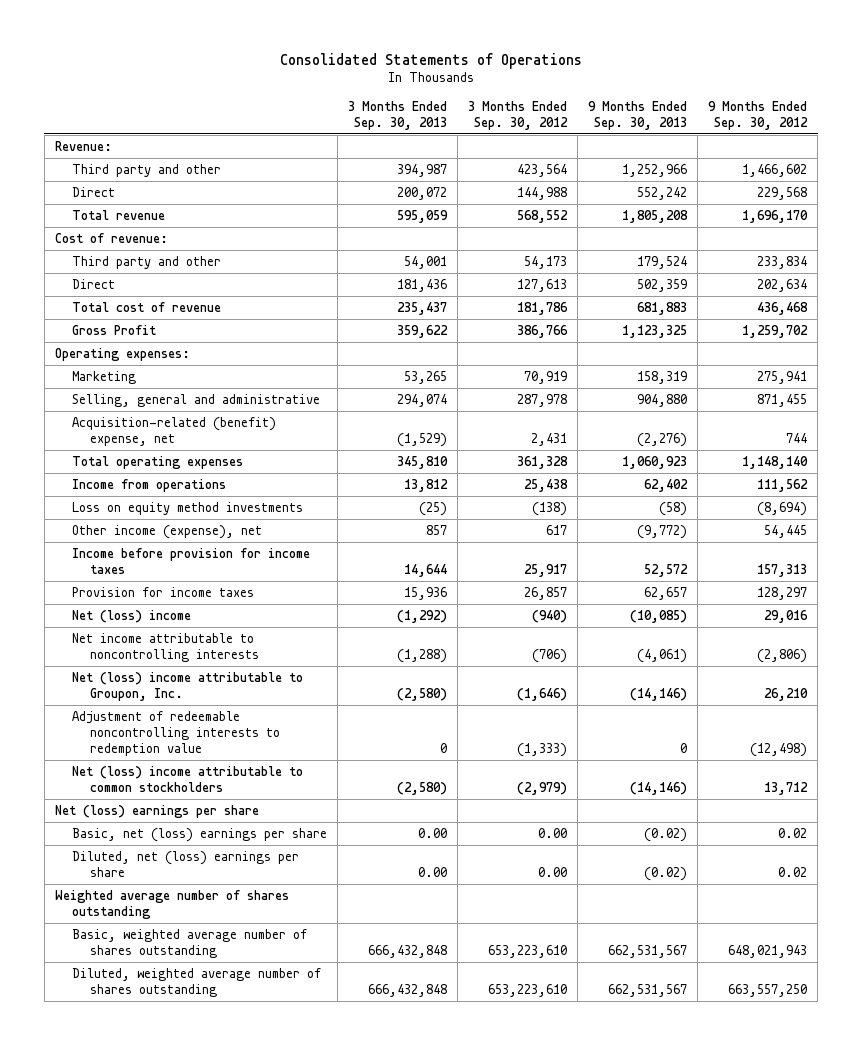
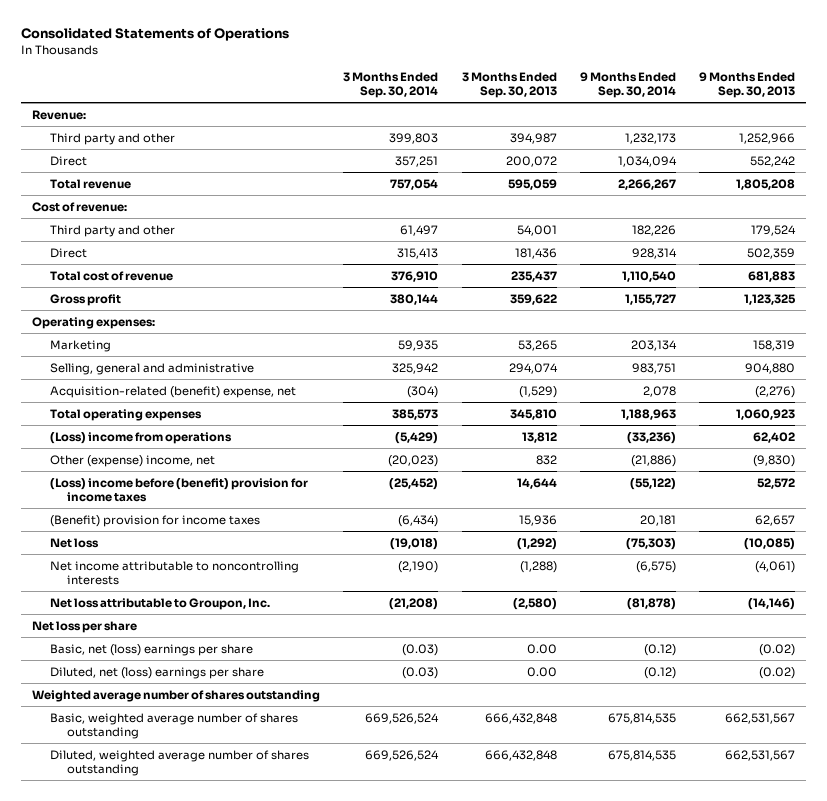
[468,100,569,130] 3 Months Ended Sep. 30, 2012 -> none
[708,100,809,130] 9 Months Ended Sep. 30, 2012 -> none
none -> [343,71,439,98] 3 Months Ended Sep. 30, 2014
none -> [579,71,676,98] 9 Months Ended Sep. 30, 2014
[72,325,157,336] Gross Profit -> [49,293,121,306] Gross profit
[72,502,304,516] Loss on equity method investments -> none
[72,479,227,493] Income from operations -> [49,431,232,444] (Loss) income from operations
[72,525,263,540] Other income (expense), net -> [49,454,215,467] Other (expense) income, net
[426,525,448,536] 857 -> [535,454,557,465] 832
[637,525,688,540] (9,772) -> [752,454,795,467] (9,830)
[72,548,311,574] Income before provision for income taxes -> [49,477,308,502] (Loss) income before (benefit) provision for income taxes
[72,587,255,598] Provision for income taxes -> [49,514,260,527] (Benefit) provision for income taxes
[72,610,192,624] Net (loss) income -> [49,537,99,548] Net loss
[72,711,280,756] Adjustment of redeemable noncontrolling interests to redemption value -> none
[72,766,304,792] Net (loss) income attributable to common stockholders -> none
[72,672,304,701] Net (loss) income attributable to Groupon, Inc. -> [49,597,270,610] Net loss attributable to Groupon, Inc.
[54,805,259,819] Net (loss) earnings per share -> [32,620,138,633] Net loss per share

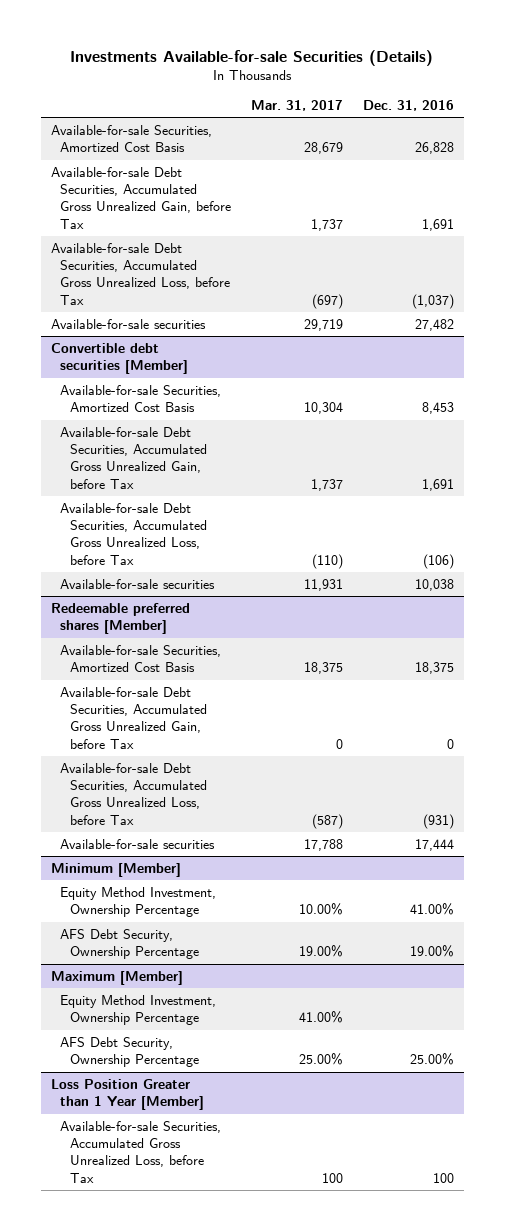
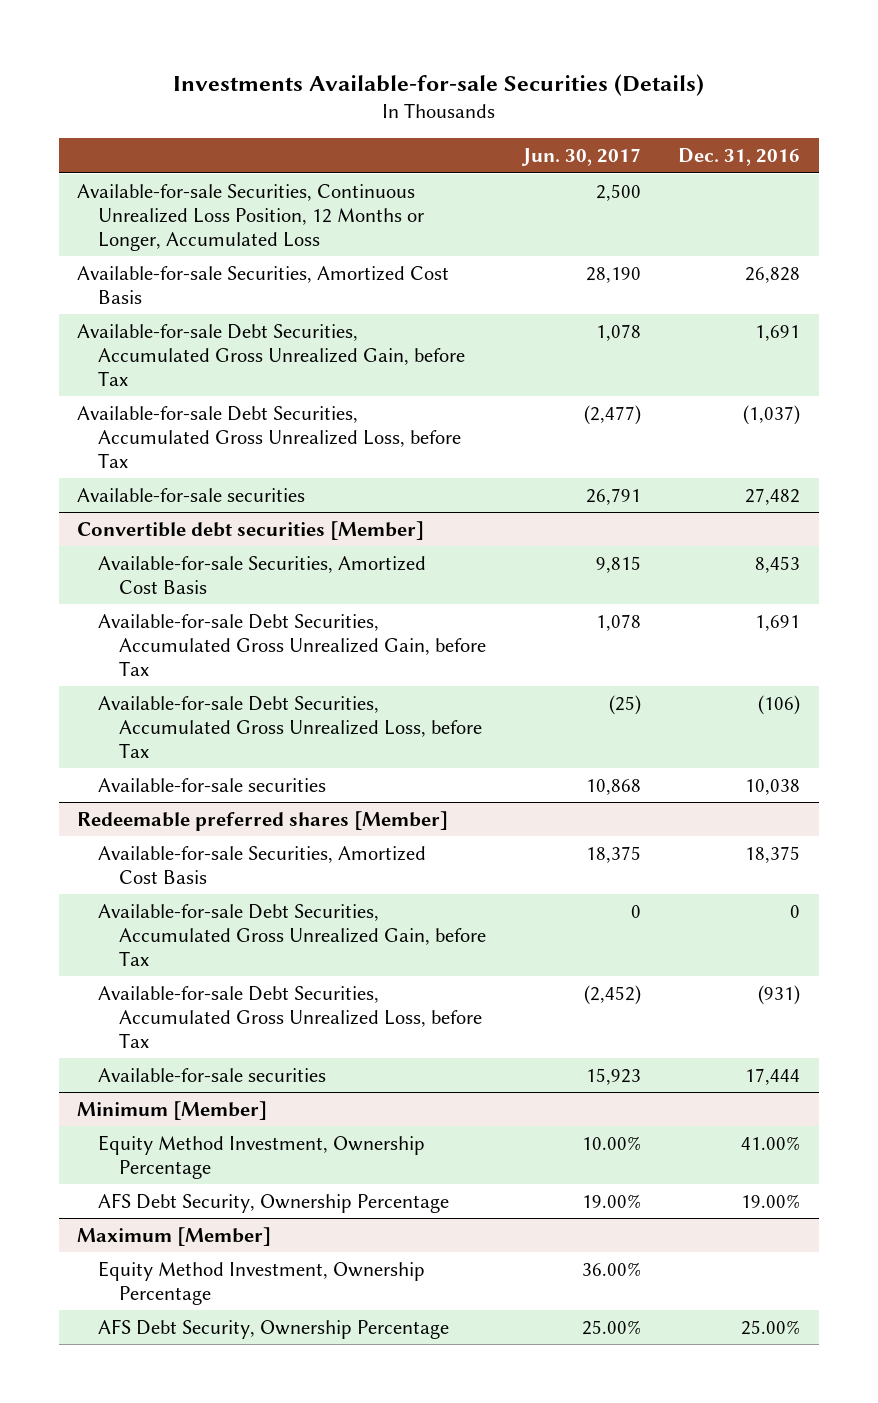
[251,99,344,111] Mar. 31, 2017 -> none
none -> [521,148,642,167] Jun. 30, 2017
none -> [77,183,425,251] Available-for-sale Securities, Continuous Unrealized Loss Position, 12 Months or Longer, Accumulated Loss
[50,1078,205,1111] Loss Position Greater than 1 Year [Member] -> none
[60,1120,222,1183] Available-for-sale Securities, Accumulated Gross Unrealized Loss, before Tax -> none

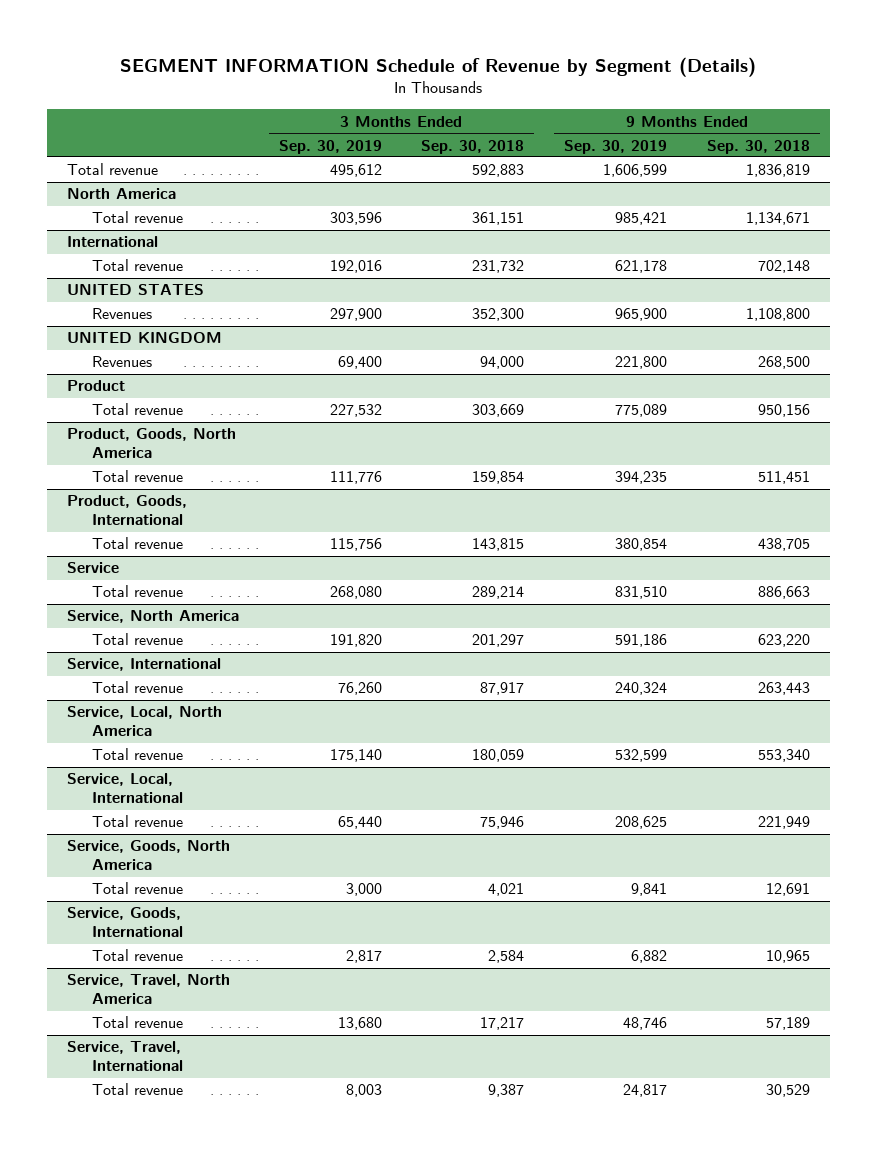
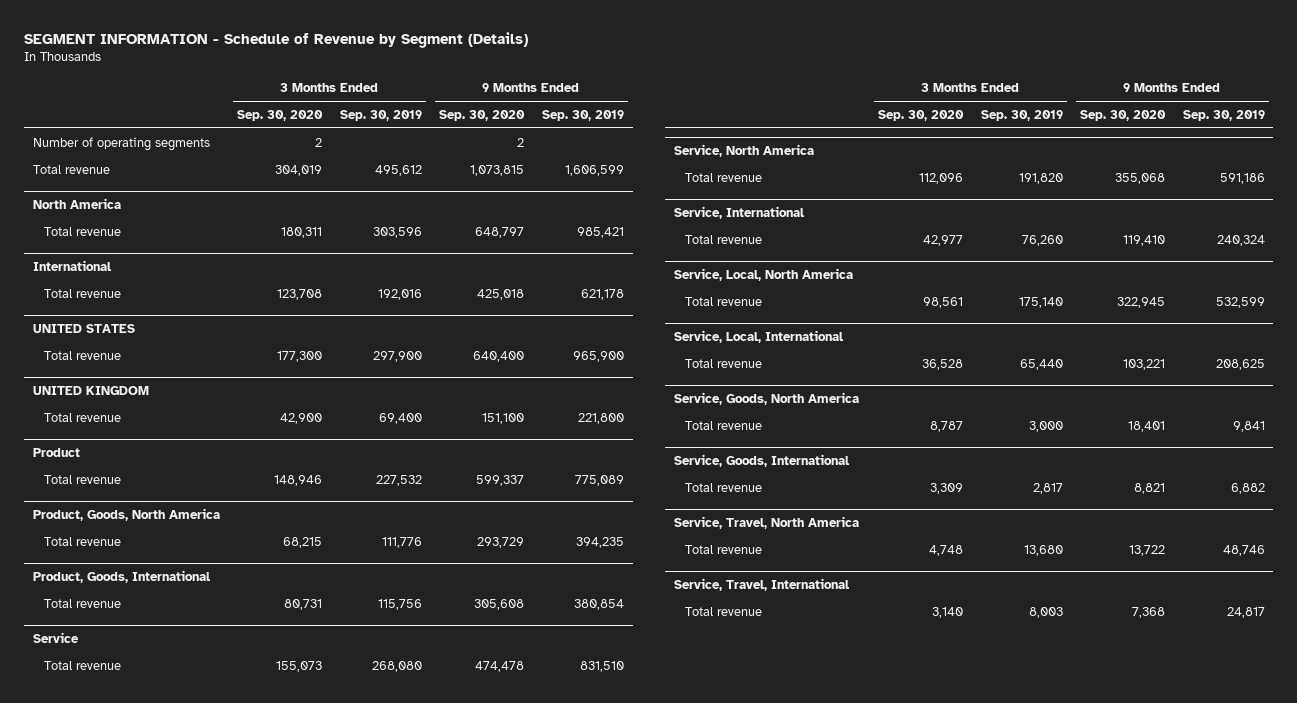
[120,56,757,77] SEGMENT INFORMATION Schedule of Revenue by Segment (Details) -> [23,31,528,48] SEGMENT INFORMATION - Schedule of Revenue by Segment (Details)
[421,139,525,154] Sep. 30, 2018 -> none
[706,139,810,154] Sep. 30, 2018 -> none
none -> [237,109,324,121] Sep. 30, 2020
none -> [439,109,526,121] Sep. 30, 2020
none -> [32,136,210,151] Number of operating segments
[92,308,153,320] Revenues -> [43,350,121,360] Total revenue
[92,356,153,368] Revenues -> [43,412,121,422] Total revenue

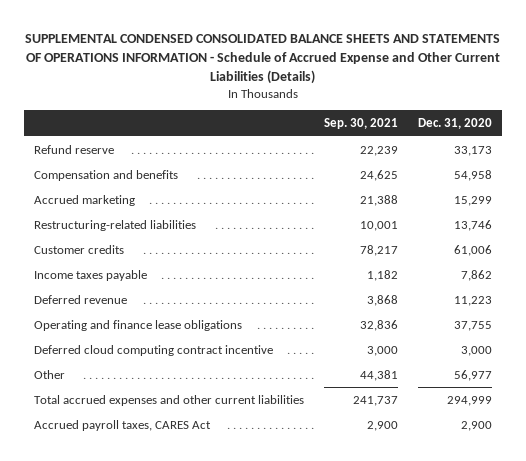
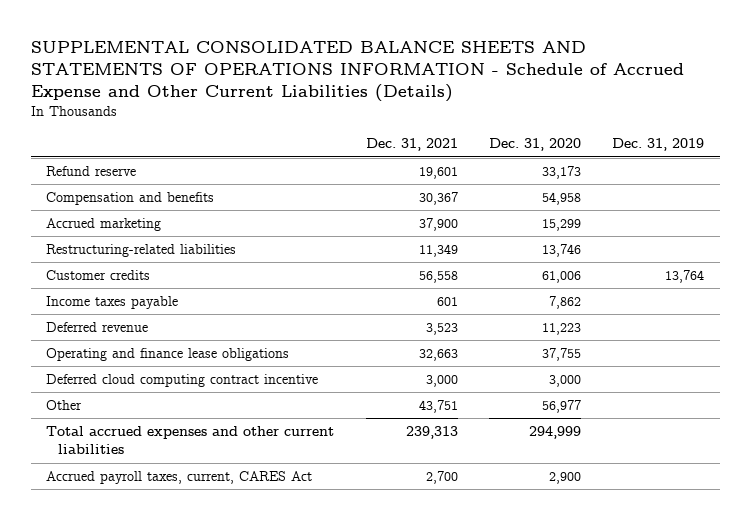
[25,34,501,85] SUPPLEMENTAL CONDENSED CONSOLIDATED BALANCE SHEETS AND STATEMENTS OF OPERATIONS INFORMATION - Schedule of Accrued Expense and Other Current Liabilities (Details) -> [30,40,684,102] SUPPLEMENTAL CONSOLIDATED BALANCE SHEETS AND STATEMENTS OF OPERATIONS INFORMATION - Schedule of Accrued Expense and Other Current Liabilities (Details)
[324,117,399,129] Sep. 30, 2021 -> none
none -> [365,138,458,152] Dec. 31, 2021
none -> [612,138,705,152] Dec. 31, 2019
[34,419,212,431] Accrued payroll taxes, CARES Act -> [46,471,313,485] Accrued payroll taxes, current, CARES Act

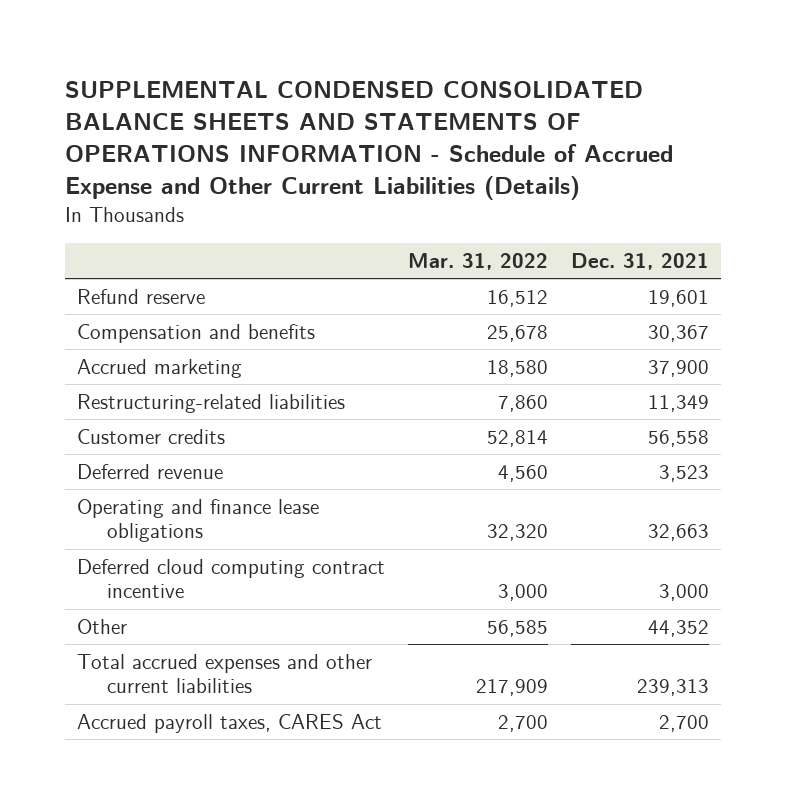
[30,40,684,102] SUPPLEMENTAL CONSOLIDATED BALANCE SHEETS AND STATEMENTS OF OPERATIONS INFORMATION - Schedule of Accrued Expense and Other Current Liabilities (Details) -> [65,80,674,201] SUPPLEMENTAL CONDENSED CONSOLIDATED BALANCE SHEETS AND STATEMENTS OF OPERATIONS INFORMATION - Schedule of Accrued Expense and Other Current Liabilities (Details)
[489,138,582,152] Dec. 31, 2020 -> none
[612,138,705,152] Dec. 31, 2019 -> none
none -> [408,252,549,270] Mar. 31, 2022
[46,296,179,310] Income taxes payable -> none
[418,400,458,414] 43,751 -> [648,619,710,637] 44,352
[46,471,313,485] Accrued payroll taxes, current, CARES Act -> [76,713,382,733] Accrued payroll taxes, CARES Act

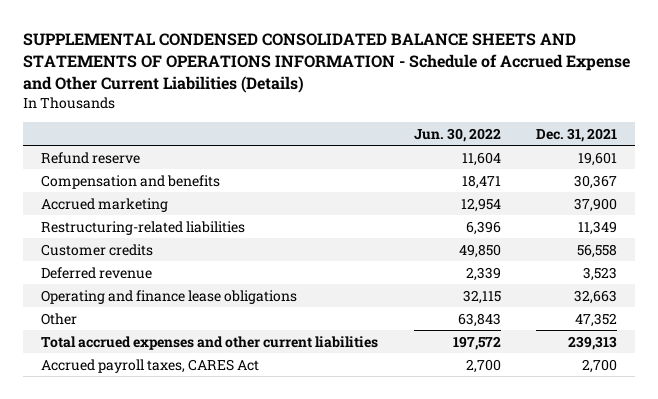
[408,252,549,270] Mar. 31, 2022 -> none
none -> [413,127,501,142] Jun. 30, 2022
[76,558,385,599] Deferred cloud computing contract incentive -> none
[648,619,710,637] 44,352 -> [575,312,618,327] 47,352

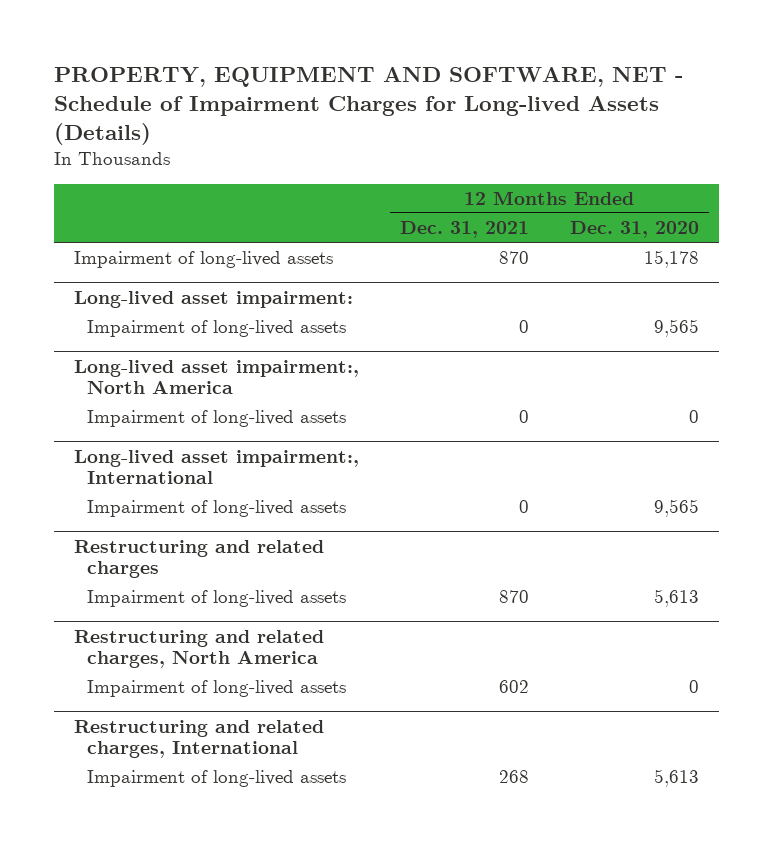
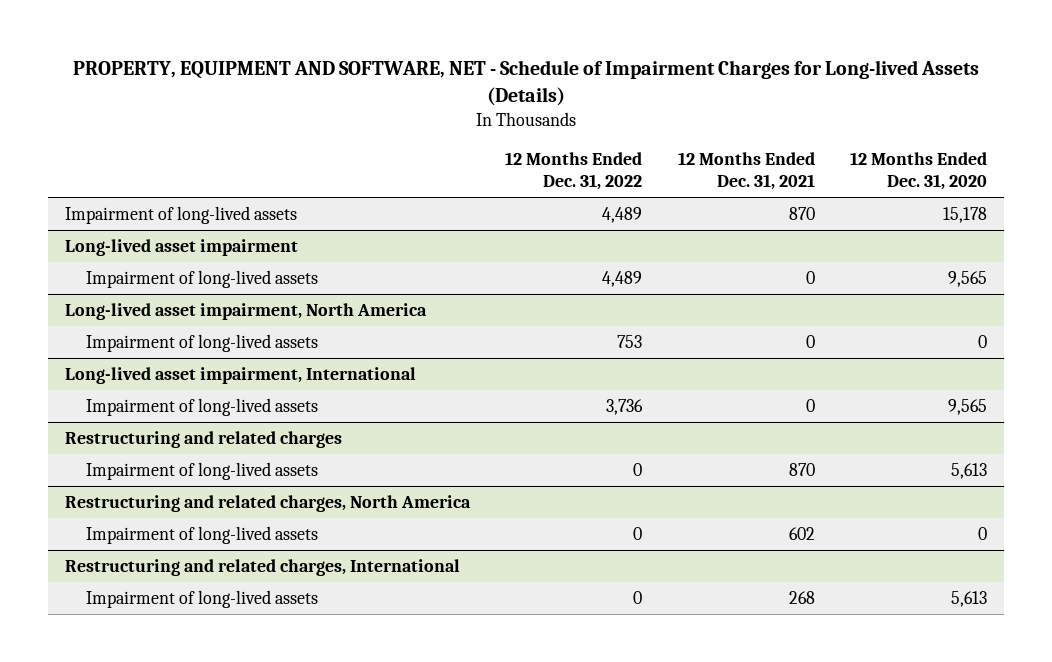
none -> [505,151,643,191] 12 Months Ended Dec. 31, 2022
[74,290,354,308] Long-lived asset impairment: -> [65,238,299,256] Long-lived asset impairment
[74,359,360,395] Long-lived asset impairment:, North America -> [65,302,428,320] Long-lived asset impairment, North America
[74,449,360,485] Long-lived asset impairment:, International -> [65,366,417,384] Long-lived asset impairment, International

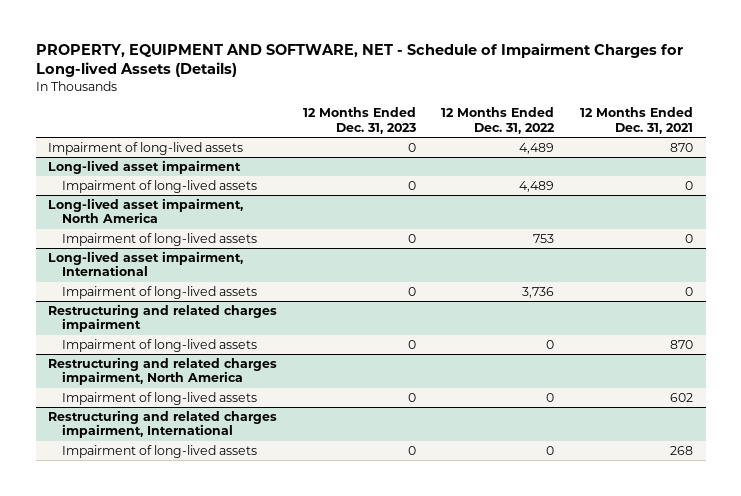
[849,151,987,191] 12 Months Ended Dec. 31, 2020 -> none
none -> [302,107,416,134] 12 Months Ended Dec. 31, 2023
[65,430,343,448] Restructuring and related charges -> [48,303,278,333] Restructuring and related charges impairment
[65,494,472,512] Restructuring and related charges, North America -> [48,356,278,386] Restructuring and related charges impairment, North America
[65,558,461,576] Restructuring and related charges, International -> [48,409,278,439] Restructuring and related charges impairment, International

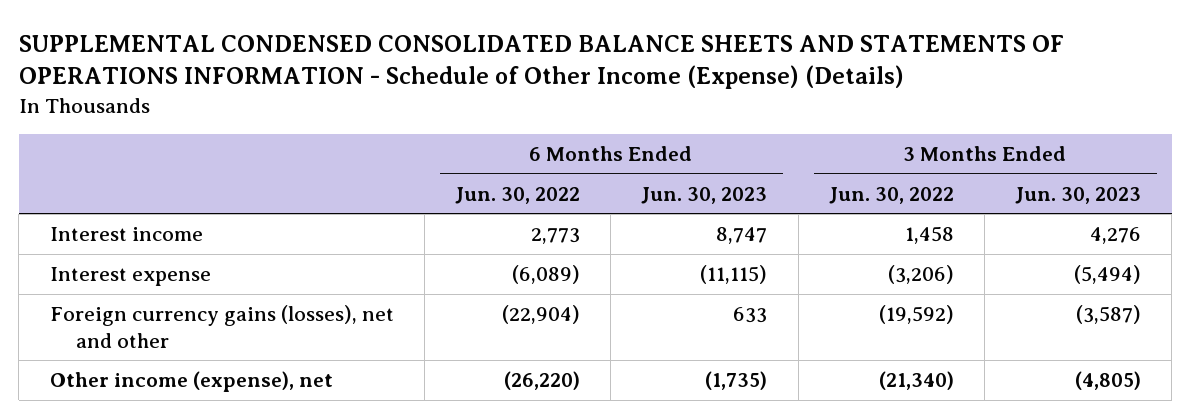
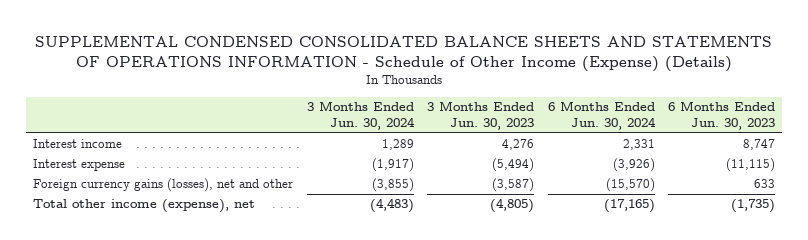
[455,186,581,204] Jun. 30, 2022 -> none
[828,186,954,204] Jun. 30, 2022 -> none
none -> [306,101,415,131] 3 Months Ended Jun. 30, 2024
none -> [547,101,656,131] 6 Months Ended Jun. 30, 2024
[49,371,333,393] Other income (expense), net -> [33,199,256,214] Total other income (expense), net

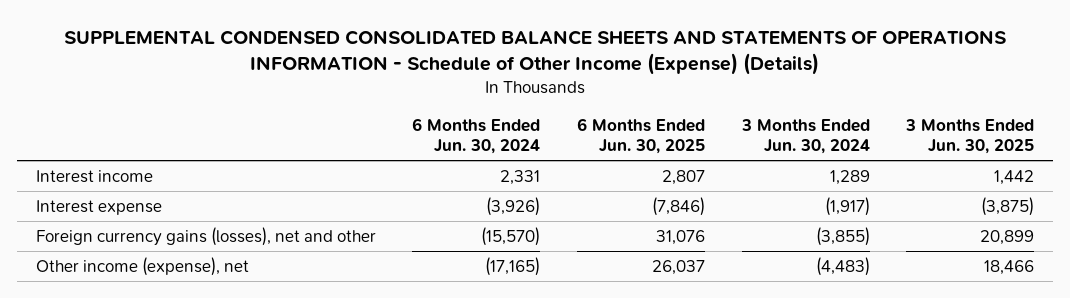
[427,101,535,131] 3 Months Ended Jun. 30, 2023 -> none
[668,101,776,131] 6 Months Ended Jun. 30, 2023 -> none
none -> [577,117,706,154] 6 Months Ended Jun. 30, 2025
none -> [905,118,1035,154] 3 Months Ended Jun. 30, 2025
[33,199,256,214] Total other income (expense), net -> [35,256,249,276] Other income (expense), net

